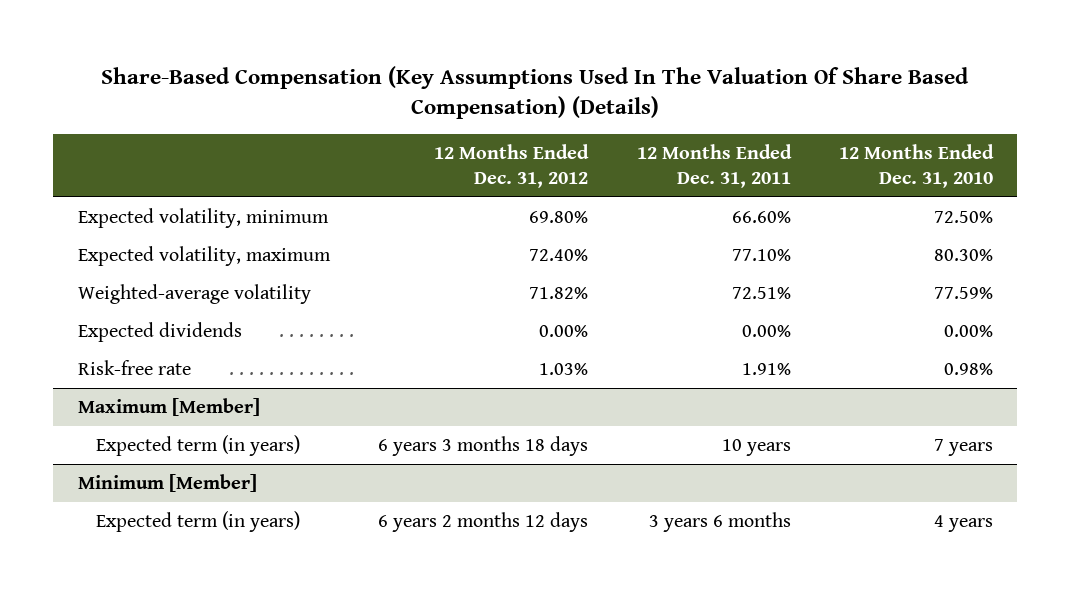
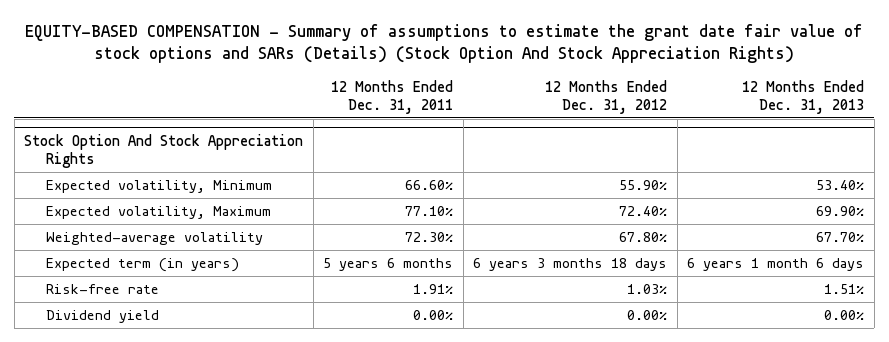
[101,65,970,120] Share-Based Compensation (Key Assumptions Used In The Valuation Of Share Based Compensation) (Details) -> [25,23,864,64] EQUITY-BASED COMPENSATION - Summary of assumptions to estimate the grant date fair value of stock options and SARs (Details) (Stock Option And Stock Appreciation Rights)
[839,144,995,188] 12 Months Ended Dec. 31, 2010 -> none
none -> [742,79,865,114] 12 Months Ended Dec. 31, 2013
[77,322,242,343] Expected dividends -> none
none -> [24,134,304,168] Stock Option And Stock Appreciation Rights
[77,208,329,229] Expected volatility, minimum -> [46,180,273,194] Expected volatility, Minimum
[529,211,589,224] 69.80% -> [619,180,668,191] 55.90%
[77,246,331,267] Expected volatility, maximum -> [46,206,272,220] Expected volatility, Maximum
[529,287,589,300] 71.82% -> [619,232,668,243] 67.80%
[731,287,791,300] 72.51% -> [405,232,454,243] 72.30%
none -> [46,258,240,273] Expected term (in years)
[77,398,260,417] Maximum [Member] -> none
[96,435,301,457] Expected term (in years) -> none
[77,474,257,493] Minimum [Member] -> none
[96,511,301,533] Expected term (in years) -> none
none -> [46,310,160,324] Dividend yield

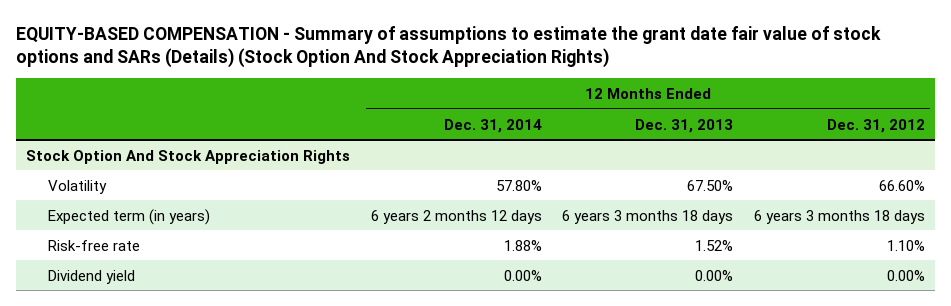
[331,79,454,114] 12 Months Ended Dec. 31, 2011 -> none
none -> [443,118,542,133] Dec. 31, 2014
[46,180,273,194] Expected volatility, Minimum -> none
[46,206,272,220] Expected volatility, Maximum -> none
[46,232,264,246] Weighted-average volatility -> [47,179,107,194] Volatility
[619,232,668,243] 67.80% -> [878,179,925,191] 66.60%
[816,232,865,243] 67.70% -> [687,179,734,191] 67.50%
[687,258,865,272] 6 years 1 month 6 days -> [562,209,734,224] 6 years 3 months 18 days
[627,284,668,295] 1.03% -> [886,239,925,251] 1.10%
[824,284,865,295] 1.51% -> [695,239,734,251] 1.52%

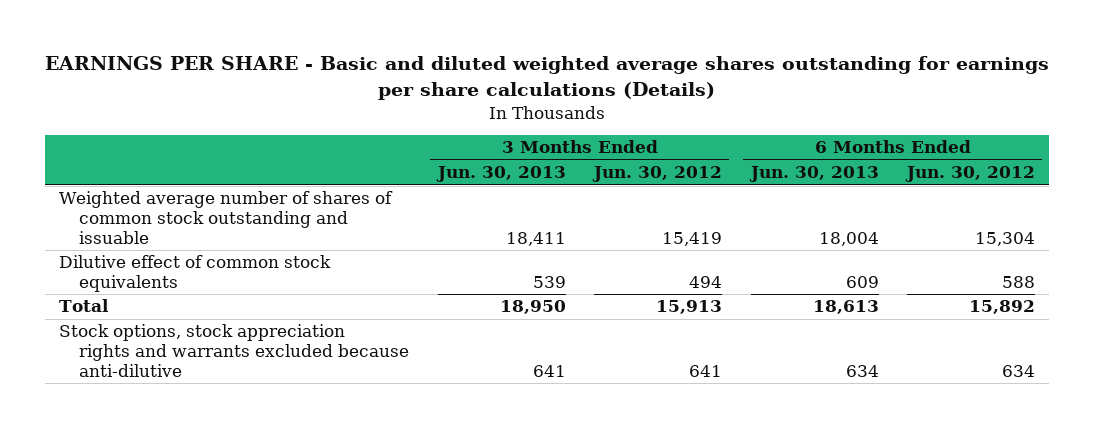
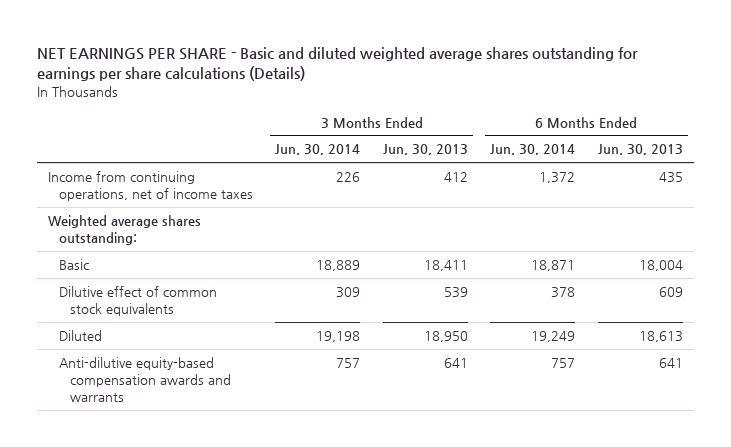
[45,56,1050,101] EARNINGS PER SHARE - Basic and diluted weighted average shares outstanding for earnings per share calculations (Details) -> [37,46,639,82] NET EARNINGS PER SHARE - Basic and diluted weighted average shares outstanding for earnings per share calculations (Details)
[592,166,723,183] Jun. 30, 2012 -> none
[905,166,1036,183] Jun. 30, 2012 -> none
none -> [275,144,361,156] Jun. 30, 2014
none -> [490,144,576,156] Jun. 30, 2014
none -> [48,170,254,201] Income from continuing operations, net of income taxes
none -> [48,214,202,245] Weighted average shares outstanding:
[58,191,393,244] Weighted average number of shares of common stock outstanding and issuable -> [59,258,90,270] Basic
[58,299,109,313] Total -> [59,329,103,341] Diluted
[58,324,409,377] Stock options, stock appreciation rights and warrants excluded because anti-dilutive -> [59,356,231,403] Anti-dilutive equity-based compensation awards and warrants
[845,364,879,377] 634 -> [658,357,683,368] 641

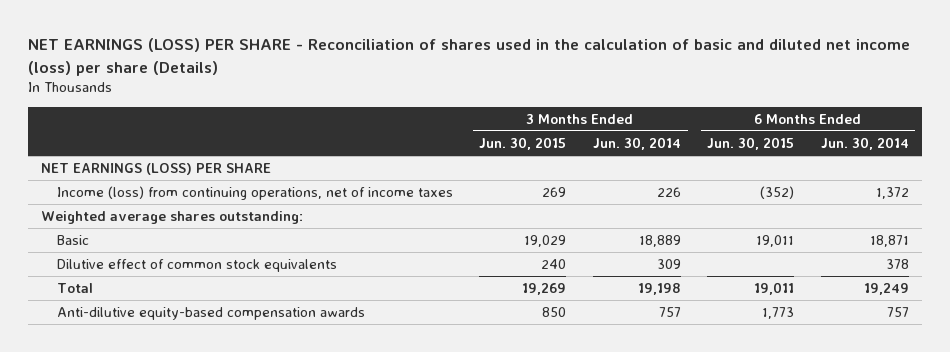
[37,46,639,82] NET EARNINGS PER SHARE - Basic and diluted weighted average shares outstanding for earnings per share calculations (Details) -> [27,38,910,76] NET EARNINGS (LOSS) PER SHARE - Reconciliation of shares used in the calculation of basic and diluted net income (loss) per share (Details)
[382,144,468,156] Jun. 30, 2013 -> none
[597,144,683,156] Jun. 30, 2013 -> none
none -> [479,136,567,150] Jun. 30, 2015
none -> [707,136,795,150] Jun. 30, 2015
none -> [41,163,272,176] NET EARNINGS (LOSS) PER SHARE
[48,170,254,201] Income from continuing operations, net of income taxes -> [57,186,454,201] Income (loss) from continuing operations, net of income taxes
[59,329,103,341] Diluted -> [57,283,94,294] Total
[59,356,231,403] Anti-dilutive equity-based compensation awards and warrants -> [57,307,366,321] Anti-dilutive equity-based compensation awards

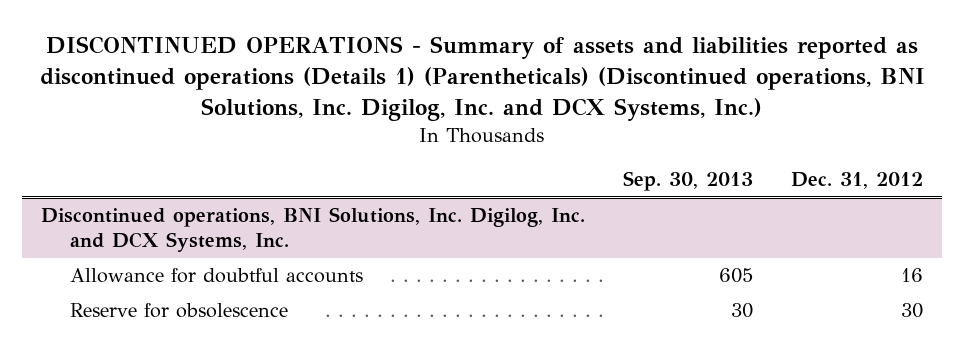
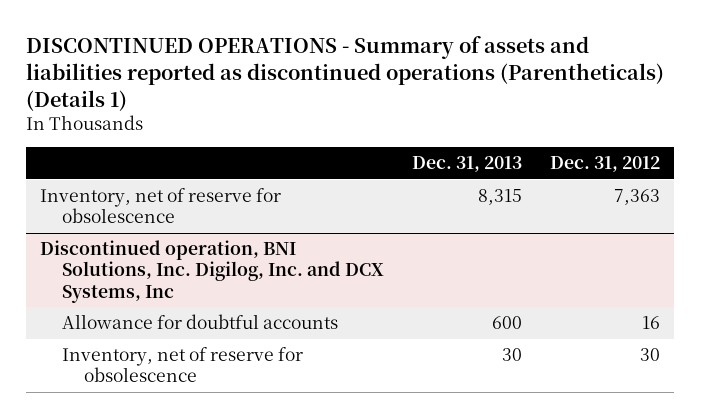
[40,36,926,122] DISCONTINUED OPERATIONS - Summary of assets and liabilities reported as discontinued operations (Details 1) (Parentheticals) (Discontinued operations, BNI Solutions, Inc. Digilog, Inc. and DCX Systems, Inc.) -> [26,36,665,111] DISCONTINUED OPERATIONS - Summary of assets and liabilities reported as discontinued operations (Parentheticals) (Details 1)
[623,171,754,192] Sep. 30, 2013 -> none
none -> [412,156,523,173] Dec. 31, 2013
none -> [40,188,282,224] Inventory, net of reserve for obsolescence
[41,207,586,253] Discontinued operations, BNI Solutions, Inc. Digilog, Inc. and DCX Systems, Inc. -> [40,240,385,303] Discontinued operation, BNI Solutions, Inc. Digilog, Inc. and DCX Systems, Inc
[69,303,288,319] Reserve for obsolescence -> [62,347,304,383] Inventory, net of reserve for obsolescence

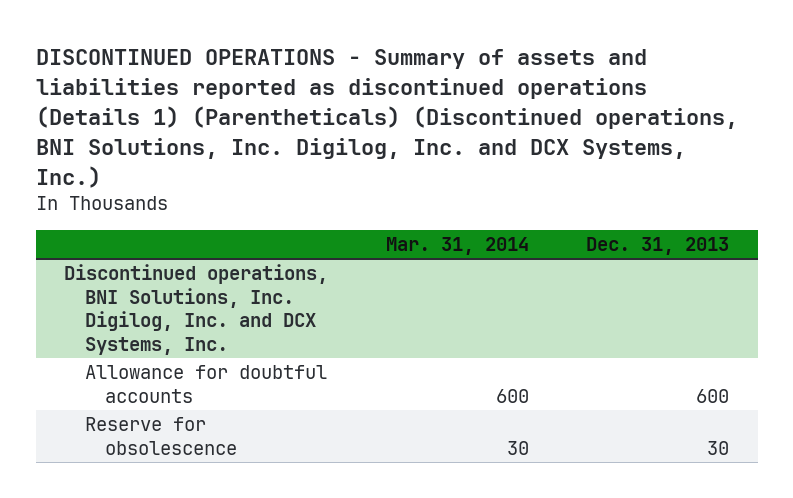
[26,36,665,111] DISCONTINUED OPERATIONS - Summary of assets and liabilities reported as discontinued operations (Parentheticals) (Details 1) -> [35,49,738,188] DISCONTINUED OPERATIONS - Summary of assets and liabilities reported as discontinued operations (Details 1) (Parentheticals) (Discontinued operations, BNI Solutions, Inc. Digilog, Inc. and DCX Systems, Inc.)
[550,156,661,173] Dec. 31, 2012 -> none
none -> [385,236,529,255] Mar. 31, 2014
[40,188,282,224] Inventory, net of reserve for obsolescence -> none
[40,240,385,303] Discontinued operation, BNI Solutions, Inc. Digilog, Inc. and DCX Systems, Inc -> [64,264,329,355] Discontinued operations, BNI Solutions, Inc. Digilog, Inc. and DCX Systems, Inc.
[62,347,304,383] Inventory, net of reserve for obsolescence -> [84,417,237,455] Reserve for obsolescence

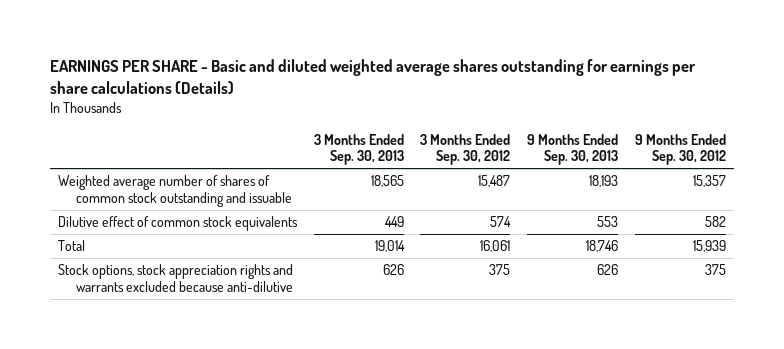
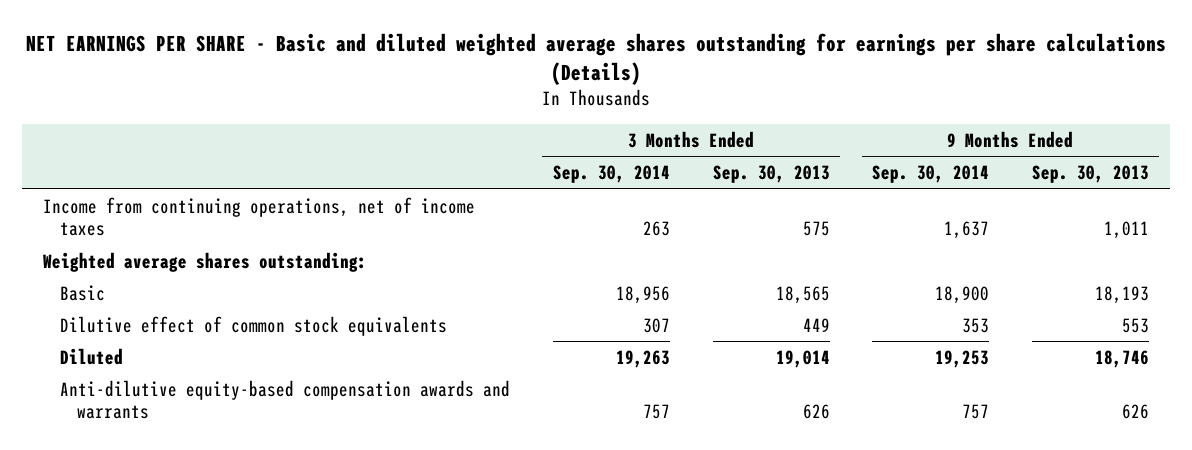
[49,58,696,94] EARNINGS PER SHARE - Basic and diluted weighted average shares outstanding for earnings per share calculations (Details) -> [25,32,1166,86] NET EARNINGS PER SHARE - Basic and diluted weighted average shares outstanding for earnings per share calculations (Details)
[420,133,511,166] 3 Months Ended Sep. 30, 2012 -> none
[634,133,726,166] 9 Months Ended Sep. 30, 2012 -> none
none -> [552,165,670,184] Sep. 30, 2014
none -> [872,165,990,184] Sep. 30, 2014
none -> [42,196,475,237] Income from continuing operations, net of income taxes
none -> [42,251,367,272] Weighted average shares outstanding:
[58,175,292,207] Weighted average number of shares of common stock outstanding and issuable -> [60,284,106,301] Basic
[58,240,86,252] Total -> [60,347,124,365] Diluted
[58,264,294,292] Stock options, stock appreciation rights and warrants excluded because anti-dilutive -> [60,379,511,420] Anti-dilutive equity-based compensation awards and warrants

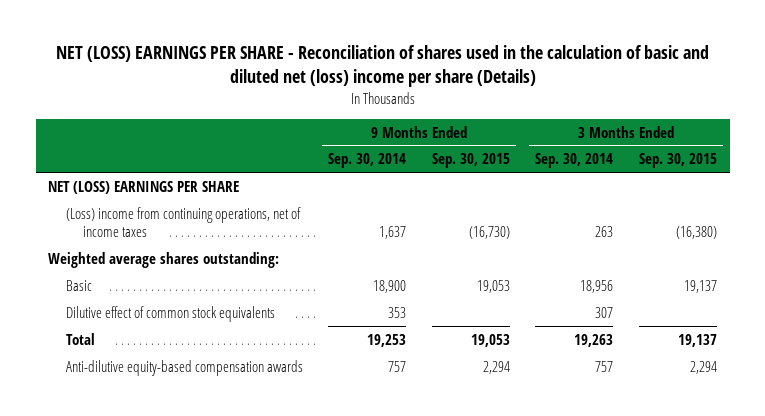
[25,32,1166,86] NET EARNINGS PER SHARE - Basic and diluted weighted average shares outstanding for earnings per share calculations (Details) -> [55,45,709,88] NET (LOSS) EARNINGS PER SHARE - Reconciliation of shares used in the calculation of basic and diluted net (loss) income per share (Details)
[712,165,830,184] Sep. 30, 2013 -> none
[1031,165,1149,184] Sep. 30, 2013 -> none
none -> [431,153,510,169] Sep. 30, 2015
none -> [639,153,718,169] Sep. 30, 2015
none -> [48,180,240,194] NET (LOSS) EARNINGS PER SHARE
[42,196,475,237] Income from continuing operations, net of income taxes -> [65,206,301,237] (Loss) income from continuing operations, net of income taxes
[60,347,124,365] Diluted -> [65,332,95,345] Total
[60,379,511,420] Anti-dilutive equity-based compensation awards and warrants -> [65,359,303,376] Anti-dilutive equity-based compensation awards

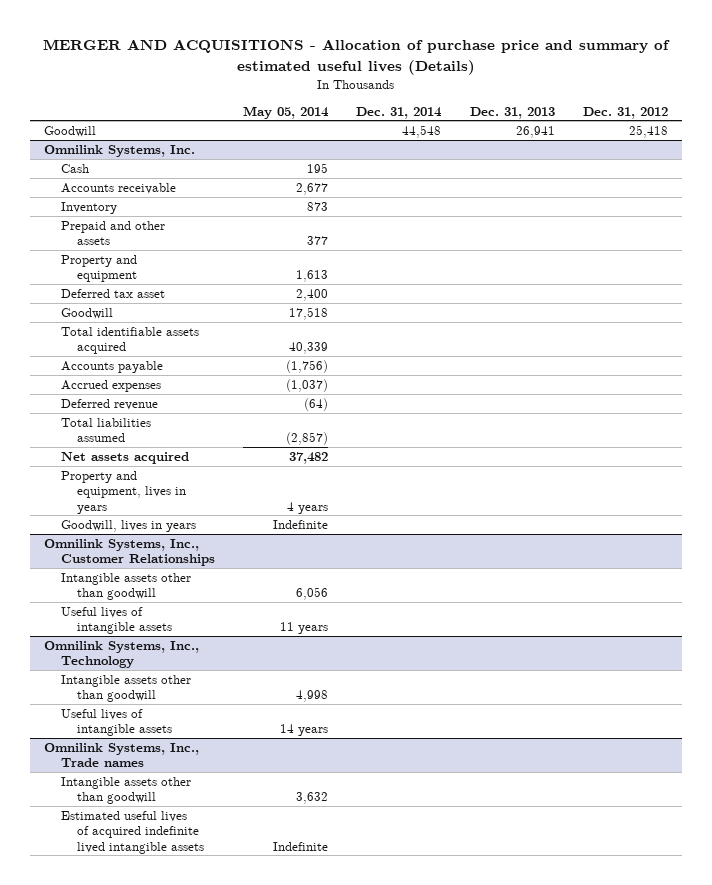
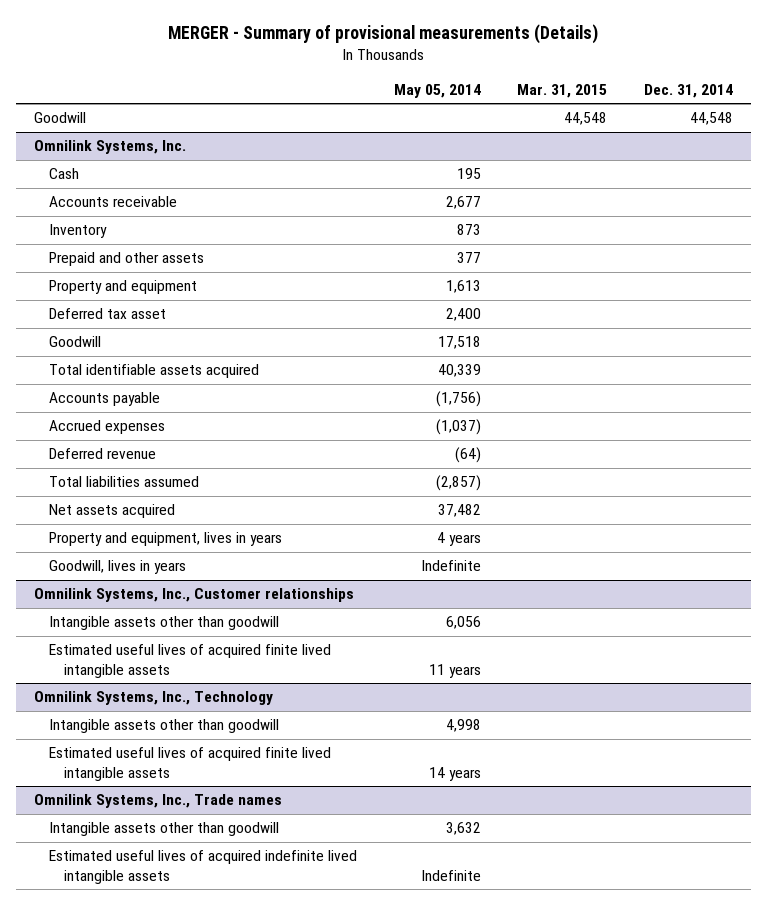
[43,39,671,75] MERGER AND ACQUISITIONS - Allocation of purchase price and summary of estimated useful lives (Details) -> [168,24,599,45] MERGER - Summary of provisional measurements (Details)
[469,106,555,119] Dec. 31, 2013 -> none
[583,106,669,119] Dec. 31, 2012 -> none
none -> [517,83,608,98] Mar. 31, 2015
[44,538,215,567] Omnilink Systems, Inc., Customer Relationships -> [33,588,354,603] Omnilink Systems, Inc., Customer relationships
[60,606,173,635] Useful lives of intangible assets -> [48,644,331,678] Estimated useful lives of acquired finite lived intangible assets
[60,708,173,737] Useful lives of intangible assets -> [48,747,331,781] Estimated useful lives of acquired finite lived intangible assets

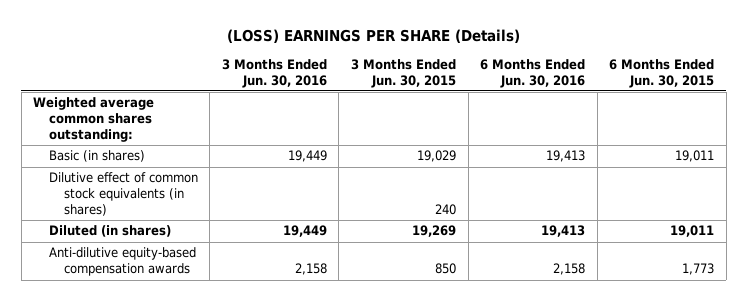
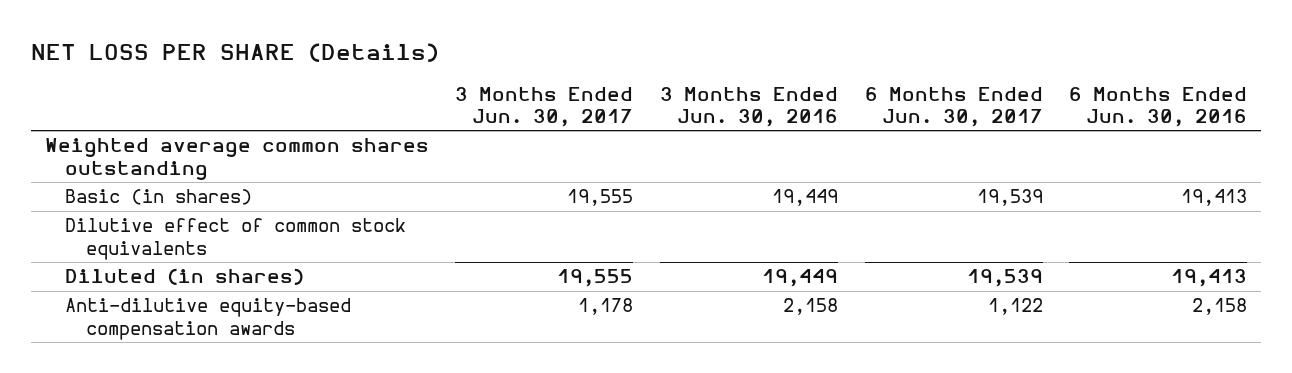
[226,28,520,43] (LOSS) EARNINGS PER SHARE (Details) -> [31,43,440,63] NET LOSS PER SHARE (Details)
[351,58,457,88] 3 Months Ended Jun. 30, 2015 -> none
[609,58,715,88] 6 Months Ended Jun. 30, 2015 -> none
none -> [455,86,634,128] 3 Months Ended Jun. 30, 2017
none -> [864,86,1043,128] 6 Months Ended Jun. 30, 2017
[33,97,155,143] Weighted average common shares outstanding: -> [44,138,429,181] Weighted average common shares outstanding
[48,172,198,217] Dilutive effect of common stock equivalents (in shares) -> [65,218,407,261] Dilutive effect of common stock equivalents

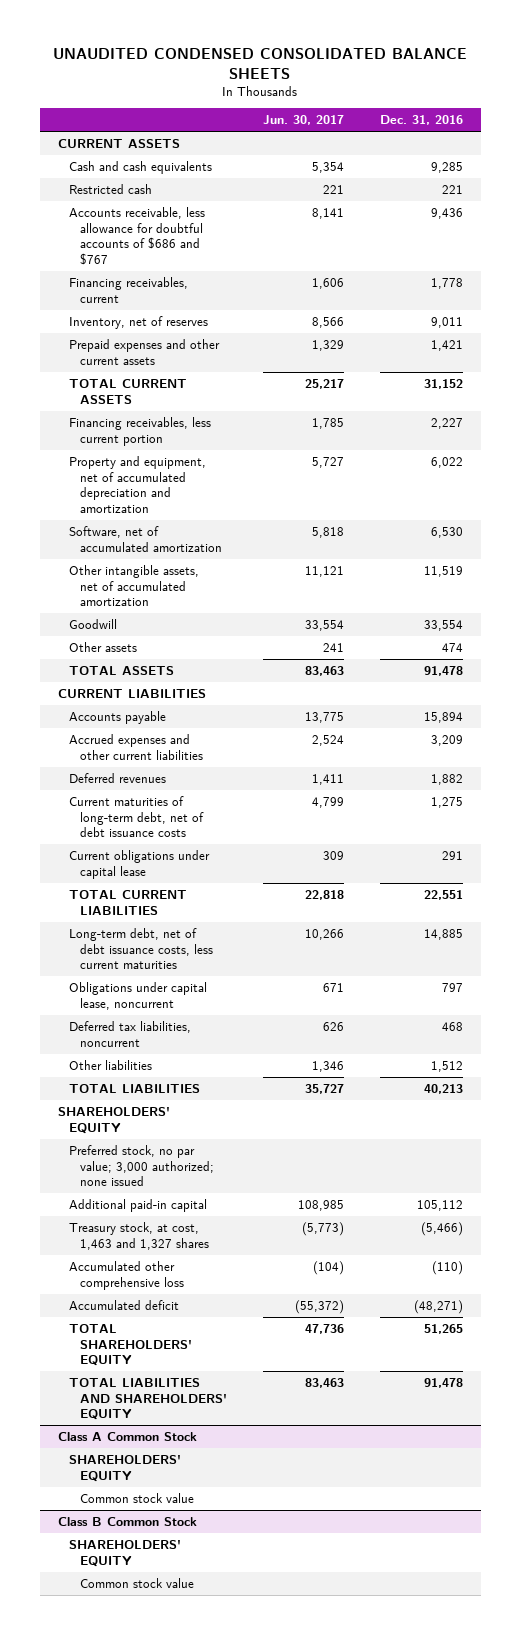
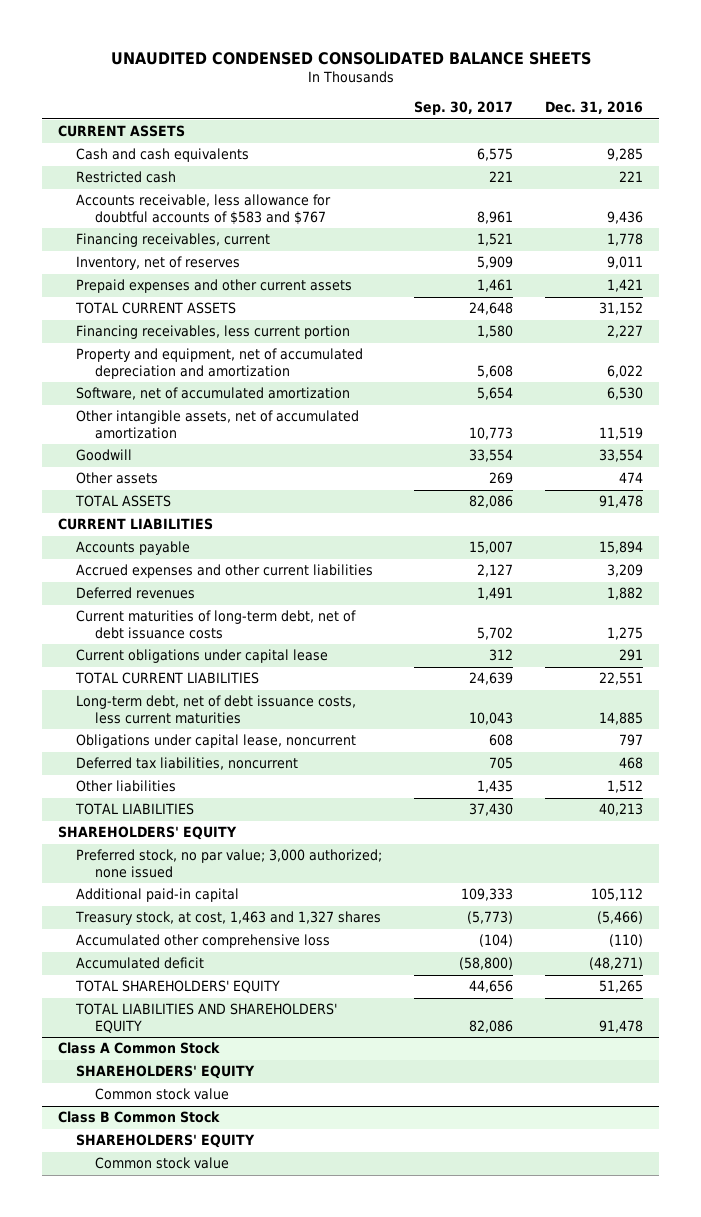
[263,115,345,126] Jun. 30, 2017 -> none
none -> [414,101,514,116] Sep. 30, 2017
[68,206,205,265] Accounts receivable, less allowance for doubtful accounts of $686 and $767 -> [76,194,332,225] Accounts receivable, less allowance for doubtful accounts of $583 and $767

